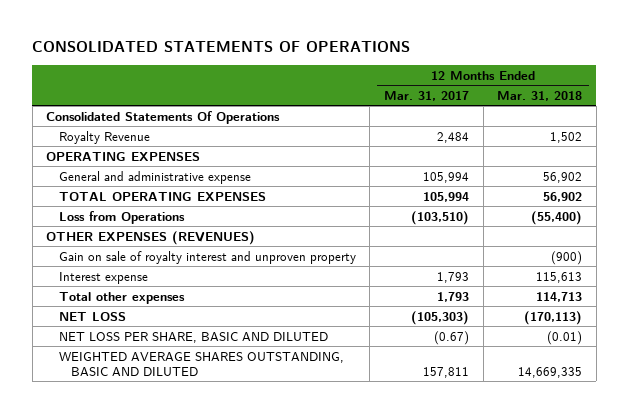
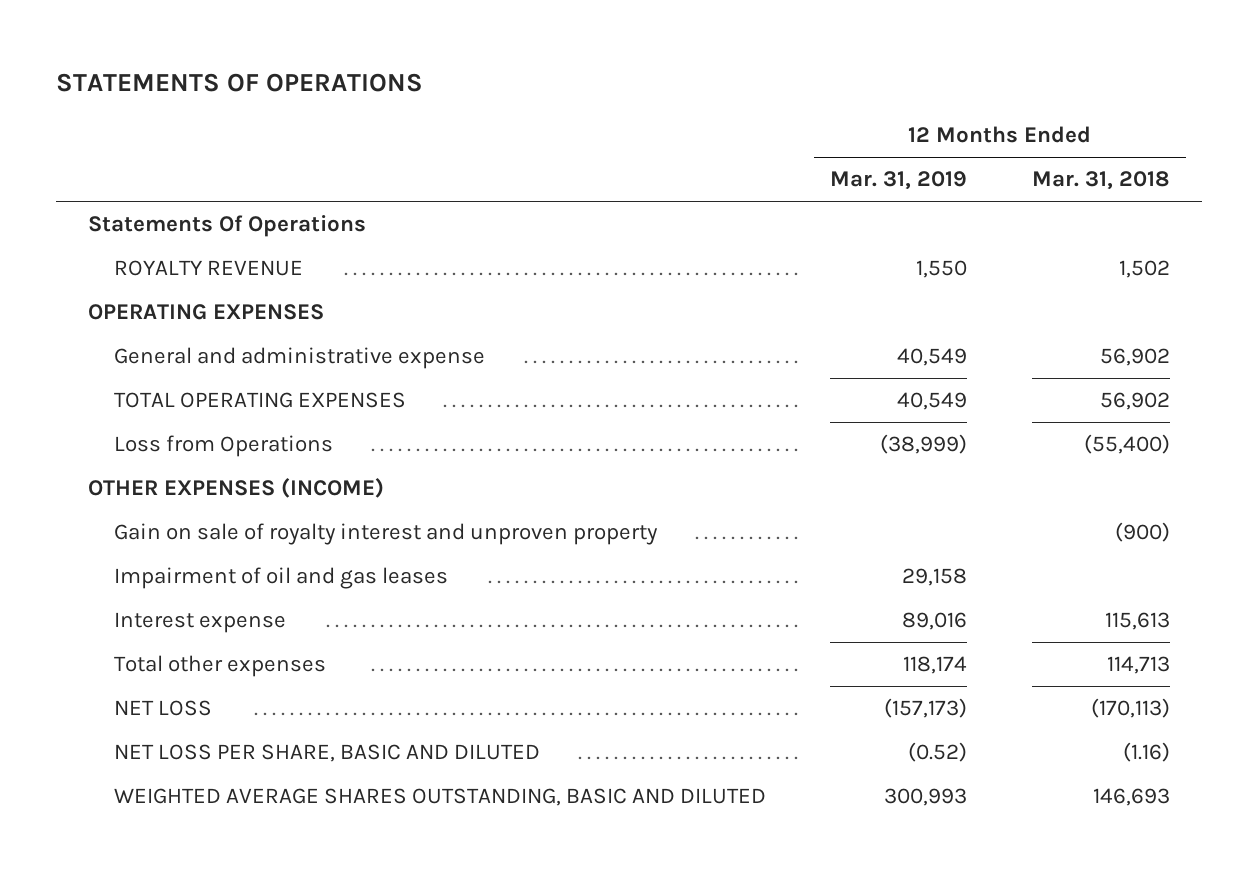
[32,41,411,53] CONSOLIDATED STATEMENTS OF OPERATIONS -> [55,72,423,92] STATEMENTS OF OPERATIONS
[383,90,469,101] Mar. 31, 2017 -> none
none -> [830,171,968,191] Mar. 31, 2019
[46,110,281,124] Consolidated Statements Of Operations -> [88,215,367,238] Statements Of Operations
[58,130,150,144] Royalty Revenue -> [114,260,304,277] ROYALTY REVENUE
[46,230,256,245] OTHER EXPENSES (REVENUES) -> [88,478,385,499] OTHER EXPENSES (INCOME)
none -> [114,567,449,590] Impairment of oil and gas leases
[547,330,583,345] (0.01) -> [1122,742,1170,763] (1.16)
[518,366,583,378] 14,669,335 -> [1092,788,1170,807] 146,693

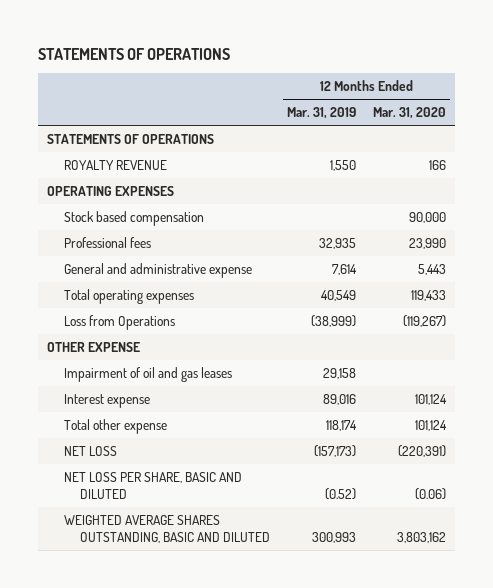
[1031,171,1170,191] Mar. 31, 2018 -> none
none -> [373,107,447,120] Mar. 31, 2020
[88,215,367,238] Statements Of Operations -> [46,133,214,144] STATEMENTS OF OPERATIONS
none -> [63,210,204,226] Stock based compensation
none -> [63,236,151,248] Professional fees
[897,348,968,367] 40,549 -> [332,263,358,275] 7,614
[114,392,407,409] TOTAL OPERATING EXPENSES -> [63,288,194,304] Total operating expenses
[88,478,385,499] OTHER EXPENSES (INCOME) -> none
[114,523,659,546] Gain on sale of royalty interest and unproven property -> none
none -> [46,341,140,352] OTHER EXPENSE
[114,655,327,678] Total other expenses -> [63,418,167,434] Total other expense

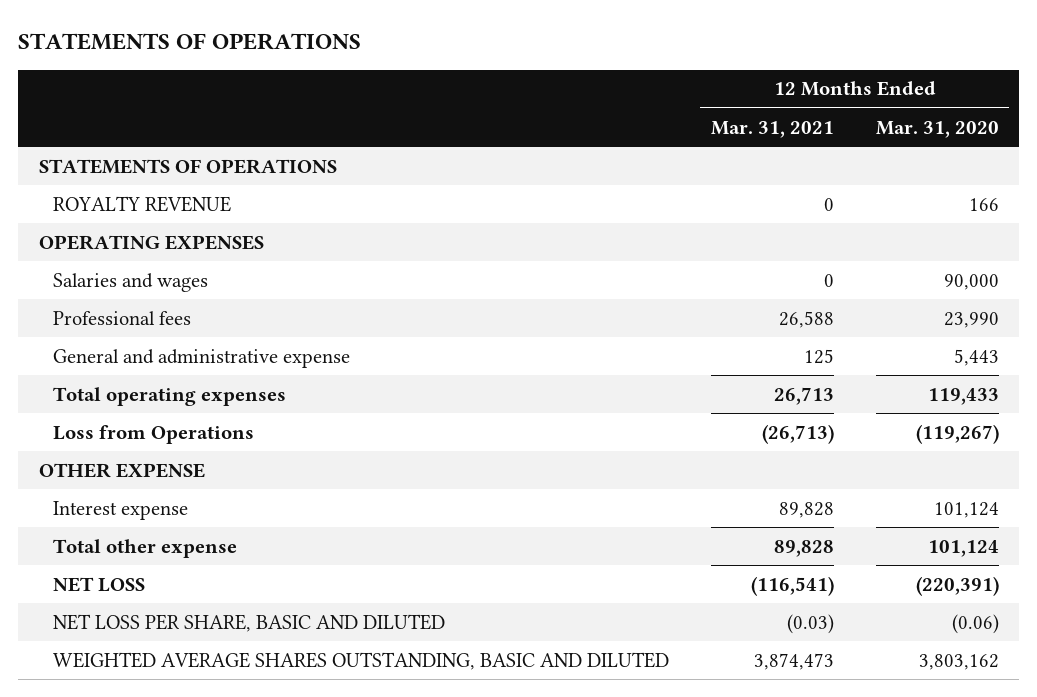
[287,107,357,120] Mar. 31, 2019 -> none
none -> [710,120,834,138] Mar. 31, 2021
[63,210,204,226] Stock based compensation -> none
none -> [53,272,209,292] Salaries and wages
[63,366,232,382] Impairment of oil and gas leases -> none

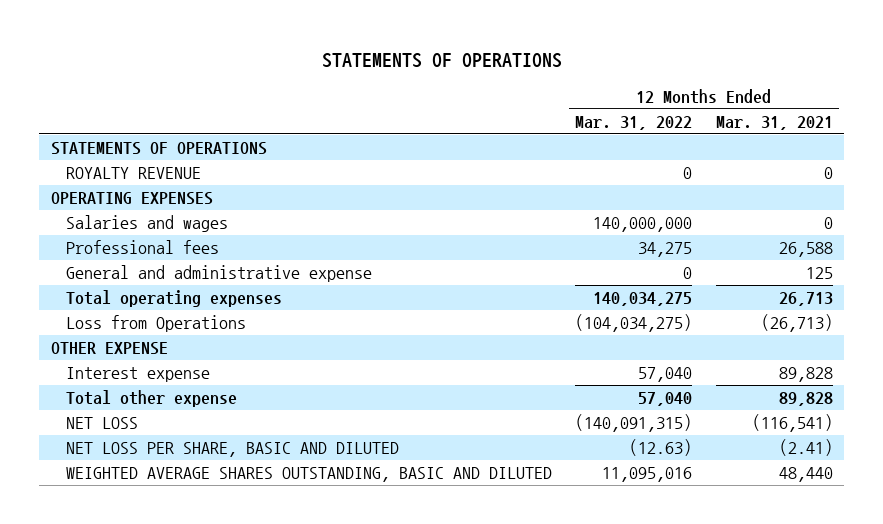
[875,120,999,138] Mar. 31, 2020 -> none
none -> [575,115,693,130] Mar. 31, 2022
[786,613,834,634] (0.03) -> [778,439,833,457] (2.41)
[753,652,834,670] 3,874,473 -> [778,467,833,483] 48,440

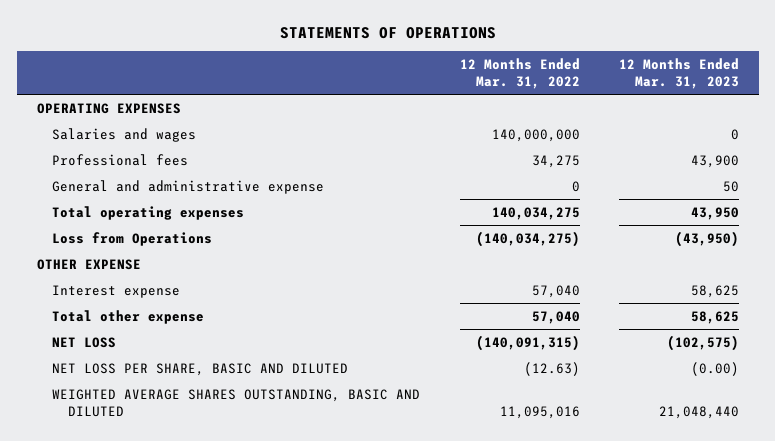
[715,115,833,130] Mar. 31, 2021 -> none
none -> [618,57,739,89] 12 Months Ended Mar. 31, 2023
[50,142,267,156] STATEMENTS OF OPERATIONS -> none
[65,167,201,180] ROYALTY REVENUE -> none
[575,314,693,333] (104,034,275) -> [475,230,580,247] (140,034,275)

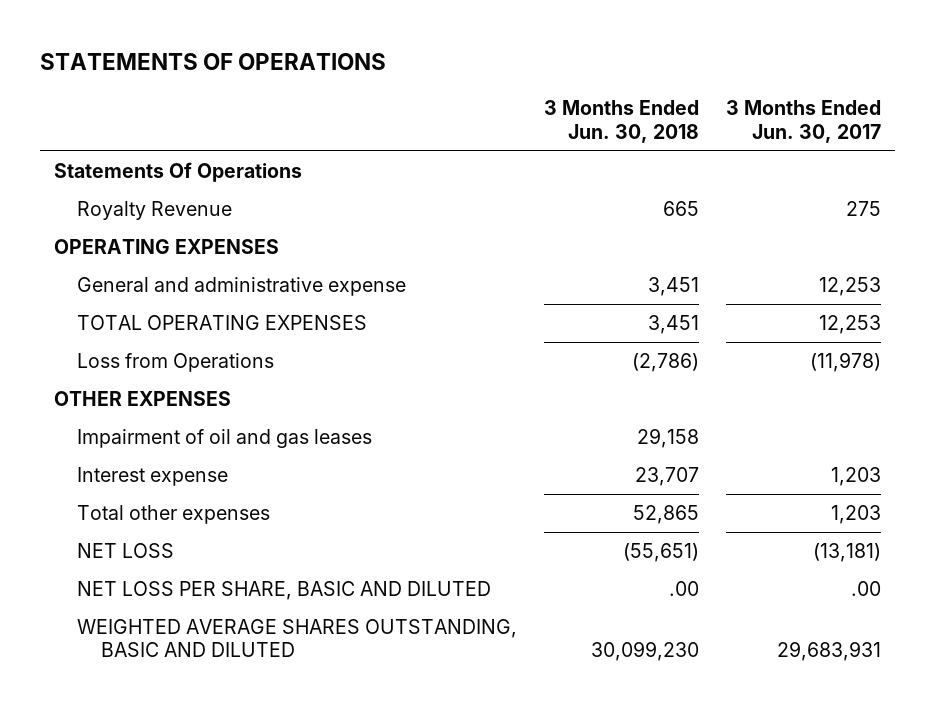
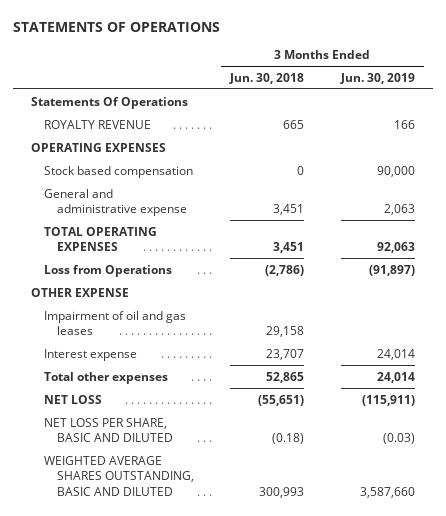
[726,100,882,144] 3 Months Ended Jun. 30, 2017 -> none
none -> [339,72,415,84] Jun. 30, 2019
[77,200,233,220] Royalty Revenue -> [43,119,151,129] ROYALTY REVENUE
none -> [43,165,193,178] Stock based compensation
[53,390,231,406] OTHER EXPENSES -> [30,287,129,297] OTHER EXPENSE
[669,580,700,596] .00 -> [272,433,305,445] (0.18)
[591,641,700,662] 30,099,230 -> [259,486,305,498] 300,993

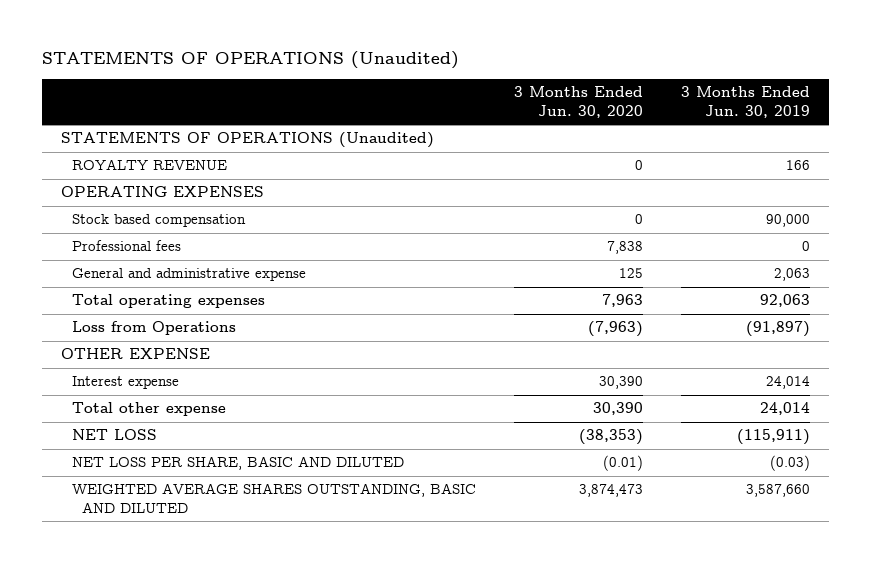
[12,21,220,32] STATEMENTS OF OPERATIONS -> [42,51,460,70] STATEMENTS OF OPERATIONS (Unaudited)
[229,72,305,84] Jun. 30, 2018 -> none
none -> [513,86,643,118] 3 Months Ended Jun. 30, 2020
[30,96,188,109] Statements Of Operations -> [61,132,435,149] STATEMENTS OF OPERATIONS (Unaudited)
none -> [71,240,181,252] Professional fees
[43,226,157,252] TOTAL OPERATING EXPENSES -> [71,294,265,309] Total operating expenses
[43,310,186,336] Impairment of oil and gas leases -> none
[43,371,168,384] Total other expenses -> [71,402,226,417] Total other expense

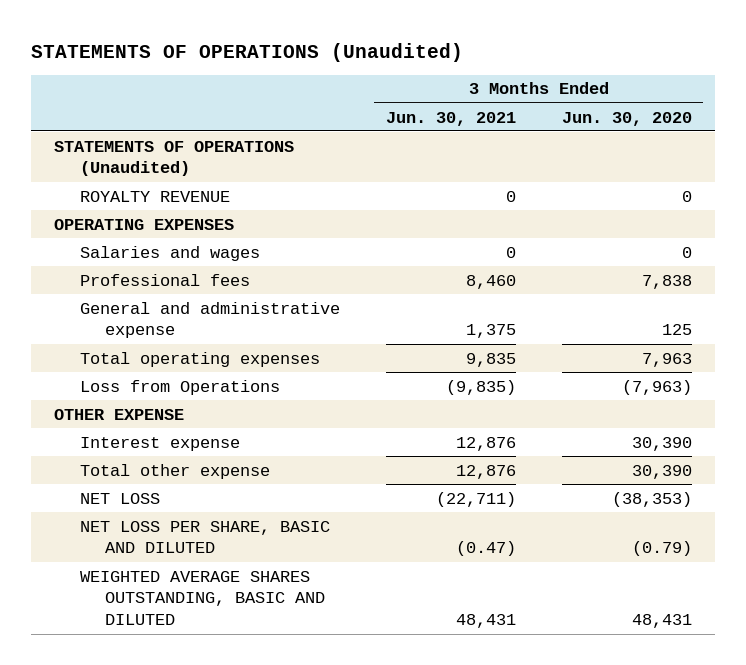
[680,86,810,118] 3 Months Ended Jun. 30, 2019 -> none
none -> [385,111,516,126] Jun. 30, 2021
[71,214,246,228] Stock based compensation -> none
none -> [79,245,260,261] Salaries and wages
[602,455,643,472] (0.01) -> [631,541,692,557] (0.79)
[578,484,643,498] 3,874,473 -> [631,614,692,629] 48,431

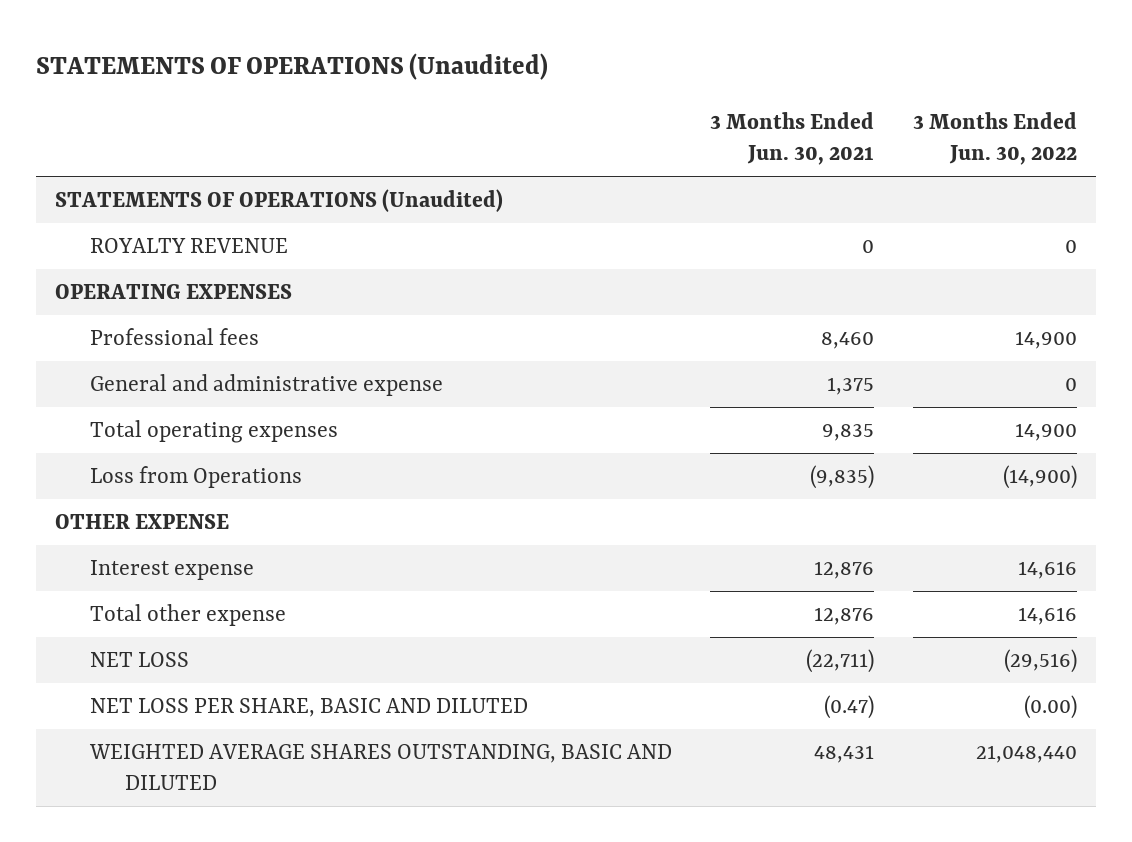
[561,111,692,126] Jun. 30, 2020 -> none
none -> [912,112,1077,166] 3 Months Ended Jun. 30, 2022
[79,245,260,261] Salaries and wages -> none

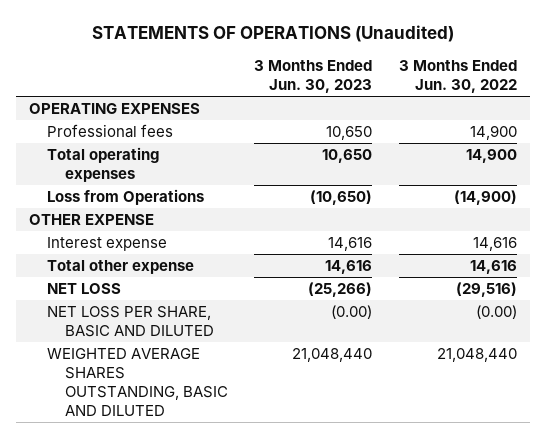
[710,112,875,166] 3 Months Ended Jun. 30, 2021 -> none
none -> [254,59,373,93] 3 Months Ended Jun. 30, 2023
[54,189,503,213] STATEMENTS OF OPERATIONS (Unaudited) -> none
[89,238,288,254] ROYALTY REVENUE -> none
[89,374,443,397] General and administrative expense -> none

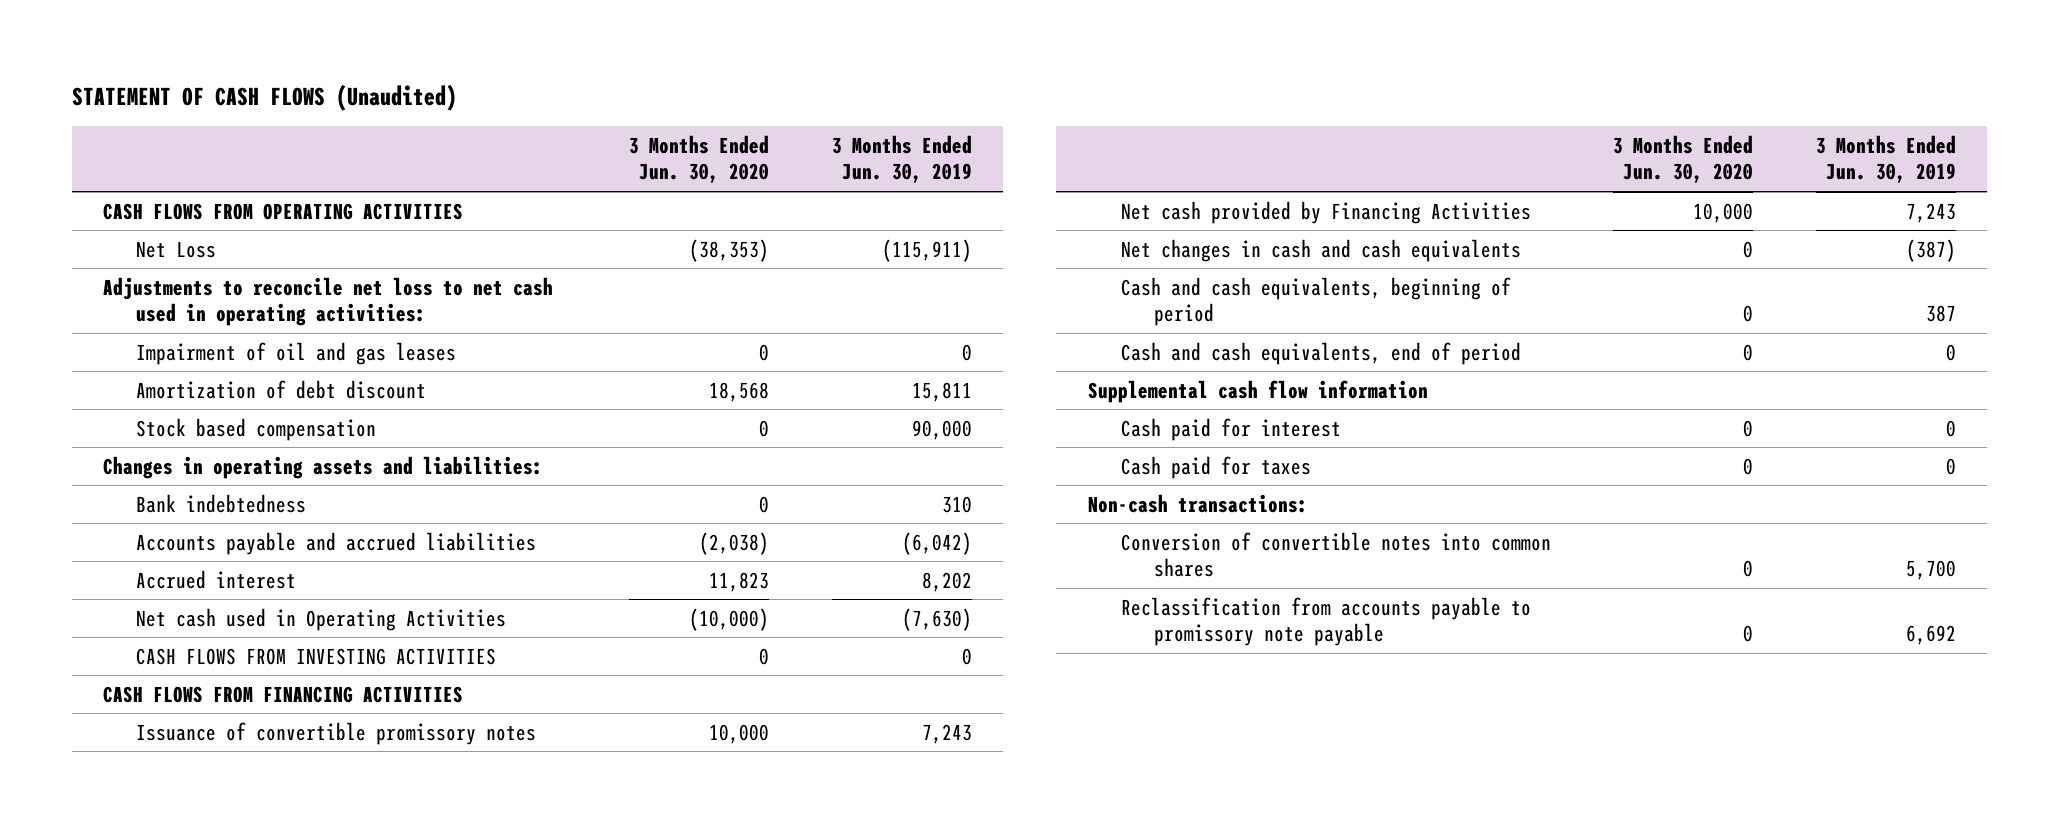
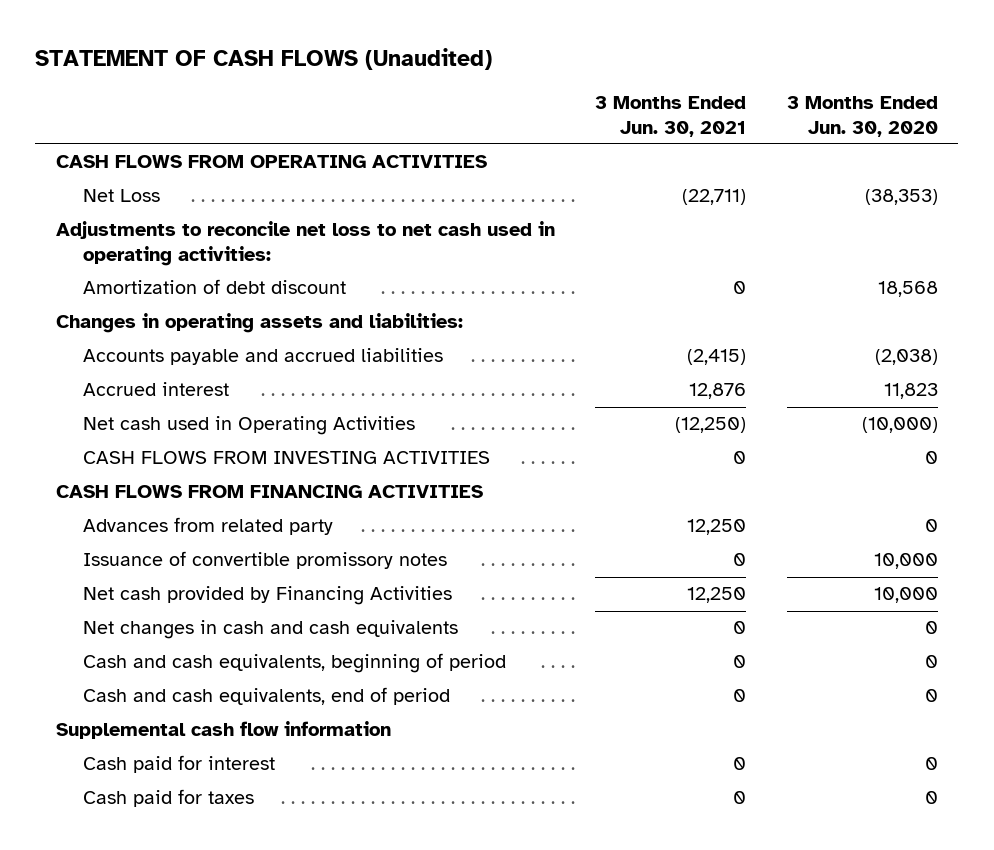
[831,134,972,184] 3 Months Ended Jun. 30, 2019 -> none
none -> [595,95,747,137] 3 Months Ended Jun. 30, 2021
[136,341,457,365] Impairment of oil and gas leases -> none
[136,417,377,441] Stock based compensation -> none
[136,493,307,513] Bank indebtedness -> none
none -> [82,517,333,536] Advances from related party
[1087,493,1308,513] Non-cash transactions: -> none
[1120,531,1551,578] Conversion of convertible notes into common shares -> none
[1120,596,1531,647] Reclassification from accounts payable to promissory note payable -> none

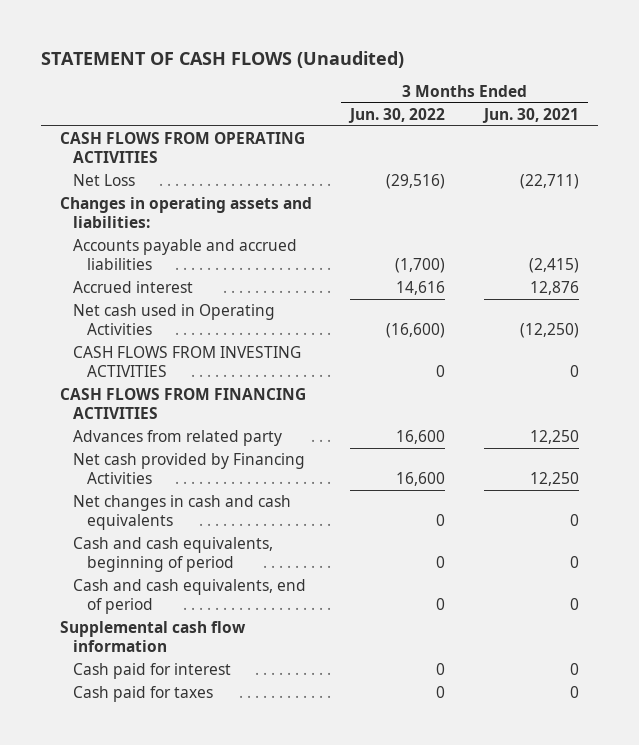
[787,95,939,137] 3 Months Ended Jun. 30, 2020 -> none
none -> [348,107,446,123] Jun. 30, 2022
[55,221,555,267] Adjustments to reconcile net loss to net cash used in operating activities: -> none
[82,279,346,295] Amortization of debt discount -> none
[82,551,447,570] Issuance of convertible promissory notes -> none

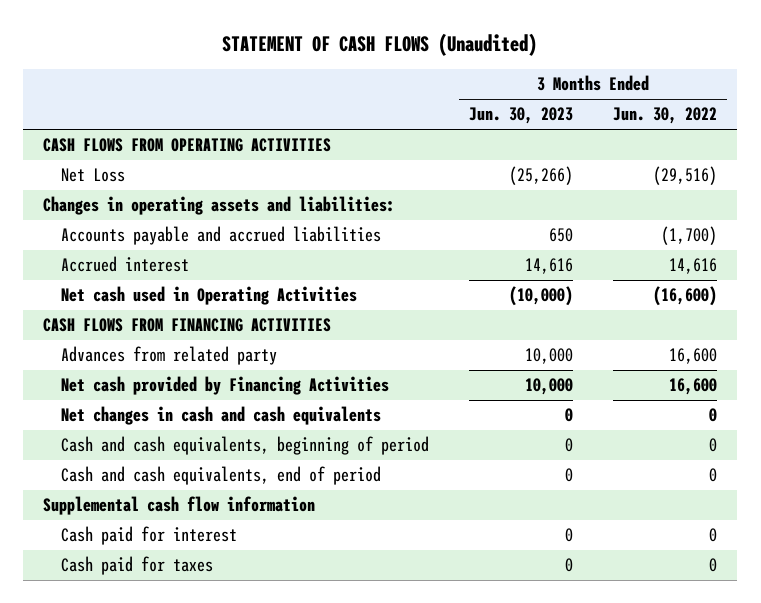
[481,107,579,123] Jun. 30, 2021 -> none
none -> [469,107,574,125] Jun. 30, 2023
[73,346,302,377] CASH FLOWS FROM INVESTING ACTIVITIES -> none

